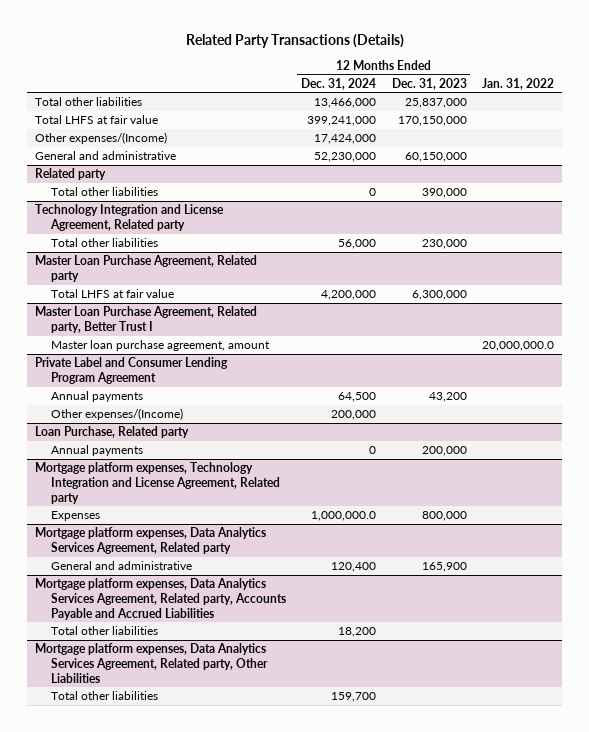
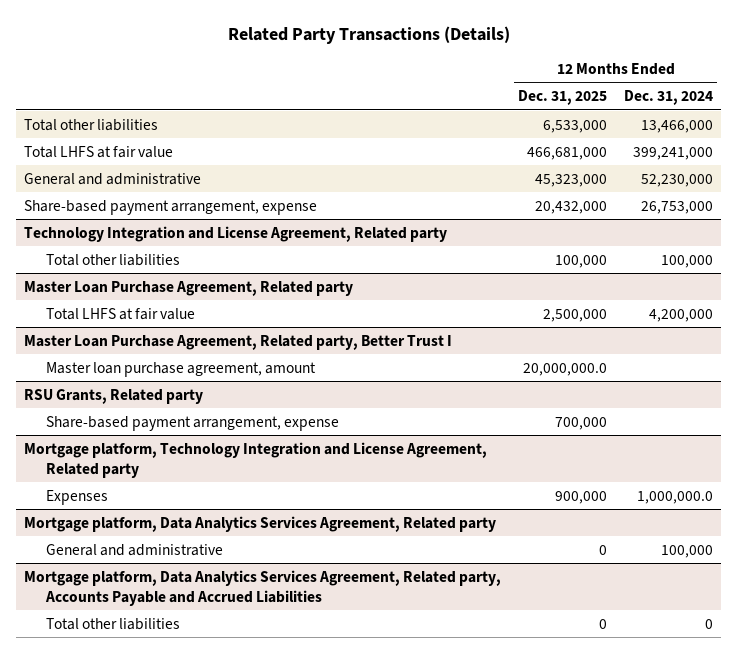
[391,77,467,90] Dec. 31, 2023 -> none
[482,77,555,90] Jan. 31, 2022 -> none
none -> [518,90,608,106] Dec. 31, 2025
[35,132,168,145] Other expenses/(Income) -> none
[35,168,107,181] Related party -> none
[50,187,158,197] Total other liabilities -> none
none -> [24,199,318,215] Share-based payment arrangement, expense
[338,239,377,250] 56,000 -> [660,254,713,268] 100,000
[35,357,229,384] Private Label and Consumer Lending Program Agreement -> none
[50,391,143,403] Annual payments -> none
[50,408,183,421] Other expenses/(Income) -> none
[35,426,190,439] Loan Purchase, Related party -> none
[50,445,143,457] Annual payments -> none
none -> [24,388,204,404] RSU Grants, Related party
none -> [45,415,339,431] Share-based payment arrangement, expense
[35,462,280,504] Mortgage platform expenses, Technology Integration and License Agreement, Related party -> [24,441,488,478] Mortgage platform, Technology Integration and License Agreement, Related party
[35,643,268,683] Mortgage platform expenses, Data Analytics Services Agreement, Related party, Other Liabilities -> none
[50,691,158,701] Total other liabilities -> none
[35,527,267,554] Mortgage platform expenses, Data Analytics Services Agreement, Related party -> [24,515,497,532] Mortgage platform, Data Analytics Services Agreement, Related party
[331,562,377,573] 120,400 -> [660,544,713,558] 100,000
[35,578,286,620] Mortgage platform expenses, Data Analytics Services Agreement, Related party, Accounts Payable and Accrued Liabilities -> [24,569,502,606] Mortgage platform, Data Analytics Services Agreement, Related party, Accounts Payable and Accrued Liabilities
[338,627,377,638] 18,200 -> [704,618,713,629] 0

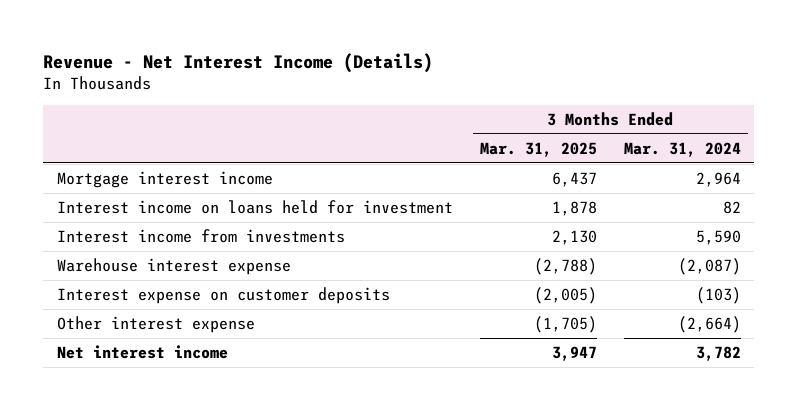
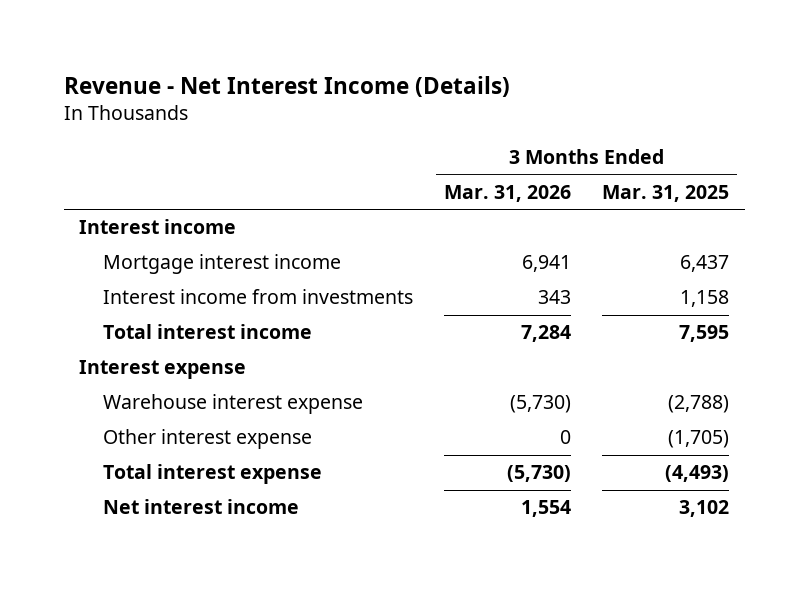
[623,141,741,157] Mar. 31, 2024 -> none
none -> [444,184,572,202] Mar. 31, 2026
none -> [79,219,237,235] Interest income
[56,199,453,214] Interest income on loans held for investment -> none
[551,229,597,245] 2,130 -> [680,290,730,308] 1,158
none -> [102,324,312,340] Total interest income
none -> [79,360,247,380] Interest expense
[56,286,390,304] Interest expense on customer deposits -> none
none -> [102,464,322,485] Total interest expense
[551,345,597,361] 3,947 -> [679,500,730,518] 3,102

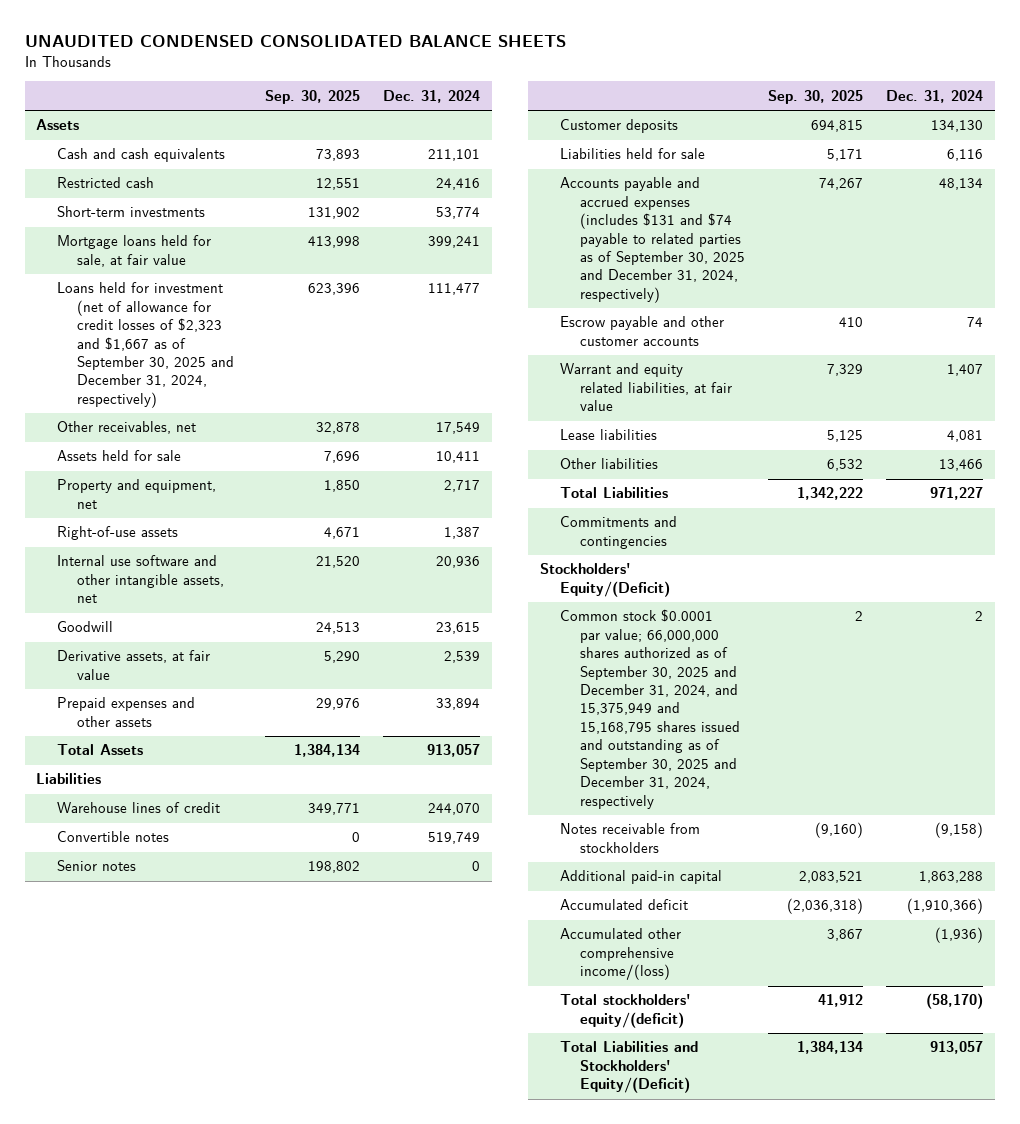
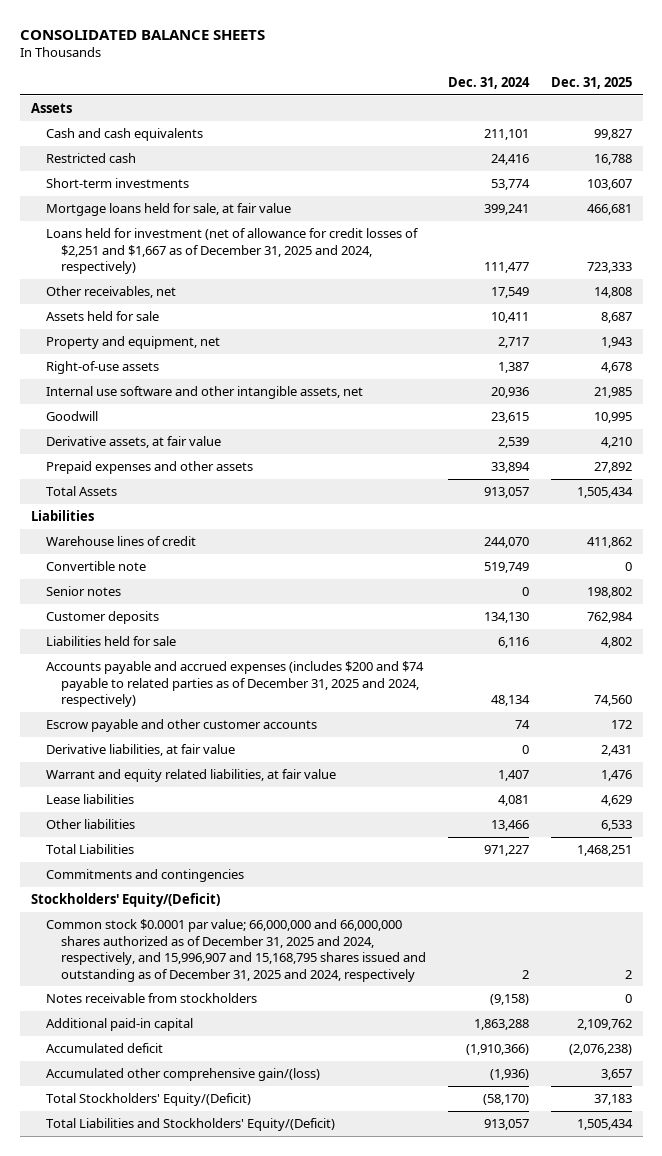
[24,35,566,48] UNAUDITED CONDENSED CONSOLIDATED BALANCE SHEETS -> [19,29,265,40] CONSOLIDATED BALANCE SHEETS
[265,89,361,104] Sep. 30, 2025 -> none
none -> [550,77,632,90] Dec. 31, 2025
[56,282,234,408] Loans held for investment (net of allowance for credit losses of $2,323 and $1,667 as of September 30, 2025 and December 31, 2024, respectively) -> [45,227,419,275] Loans held for investment (net of allowance for credit losses of $2,251 and $1,667 as of December 31, 2025 and 2024, respectively)
[56,831,169,843] Convertible notes -> [45,560,146,571] Convertible note
[559,177,746,303] Accounts payable and accrued expenses (includes $131 and $74 payable to related parties as of September 30, 2025 and December 31, 2024, respectively) -> [45,660,424,708] Accounts payable and accrued expenses (includes $200 and $74 payable to related parties as of December 31, 2025 and 2024, respectively)
none -> [45,743,235,756] Derivative liabilities, at fair value
[559,609,741,809] Common stock $0.0001 par value; 66,000,000 shares authorized as of September 30, 2025 and December 31, 2024, and 15,375,949 and 15,168,795 shares issued and outstanding as of September 30, 2025 and December 31, 2024, respectively -> [45,918,427,982] Common stock $0.0001 par value; 66,000,000 and 66,000,000 shares authorized as of December 31, 2025 and 2024, respectively, and 15,996,907 and 15,168,795 shares issued and outstanding as of December 31, 2025 and 2024, respectively
[559,928,681,981] Accumulated other comprehensive income/(loss) -> [45,1067,320,1081] Accumulated other comprehensive gain/(loss)
[559,994,691,1028] Total stockholders' equity/(deficit) -> [45,1092,251,1106] Total Stockholders' Equity/(Deficit)

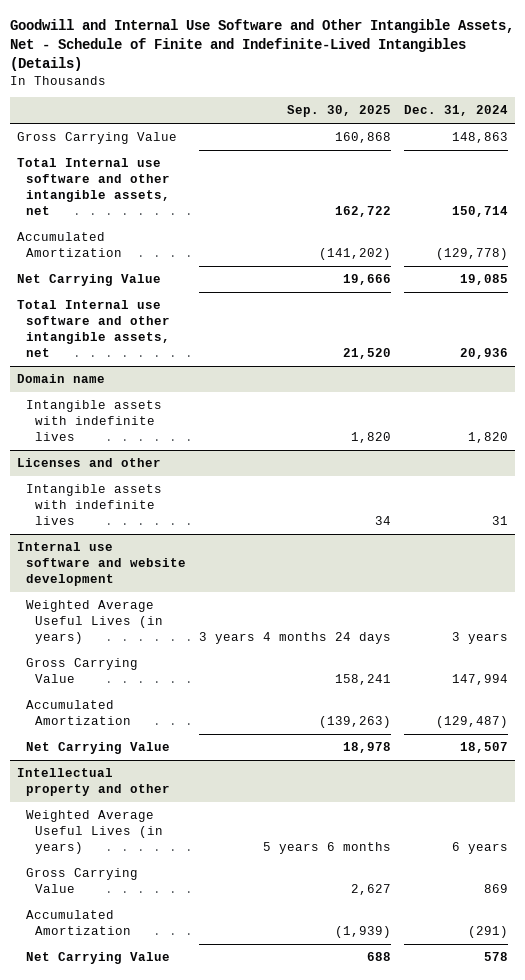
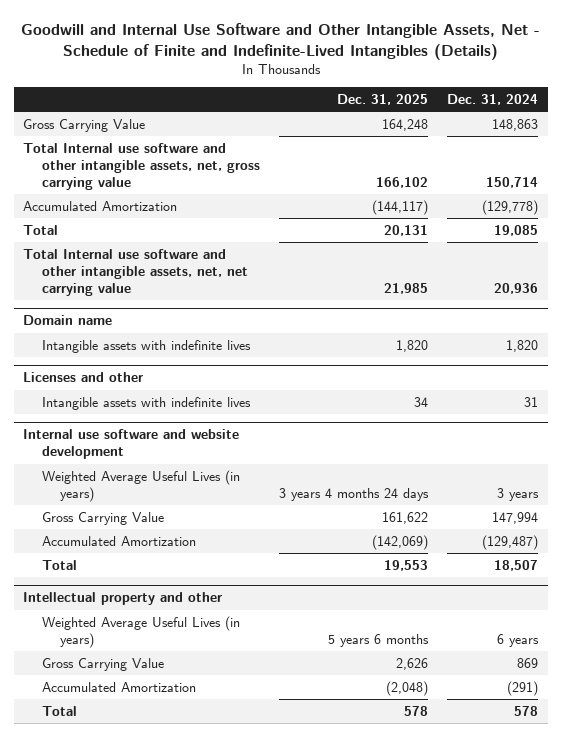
[287,105,392,118] Sep. 30, 2025 -> none
none -> [336,94,428,106] Dec. 31, 2025
[16,158,171,216] Total Internal use software and other intangible assets, net -> [23,142,260,190] Total Internal use software and other intangible assets, net, gross carrying value
[16,274,161,287] Net Carrying Value -> [23,224,59,235] Total
[16,300,171,358] Total Internal use software and other intangible assets, net -> [23,248,248,296] Total Internal use software and other intangible assets, net, net carrying value
[26,742,171,755] Net Carrying Value -> [41,559,77,570] Total
[26,952,171,965] Net Carrying Value -> [41,705,77,716] Total

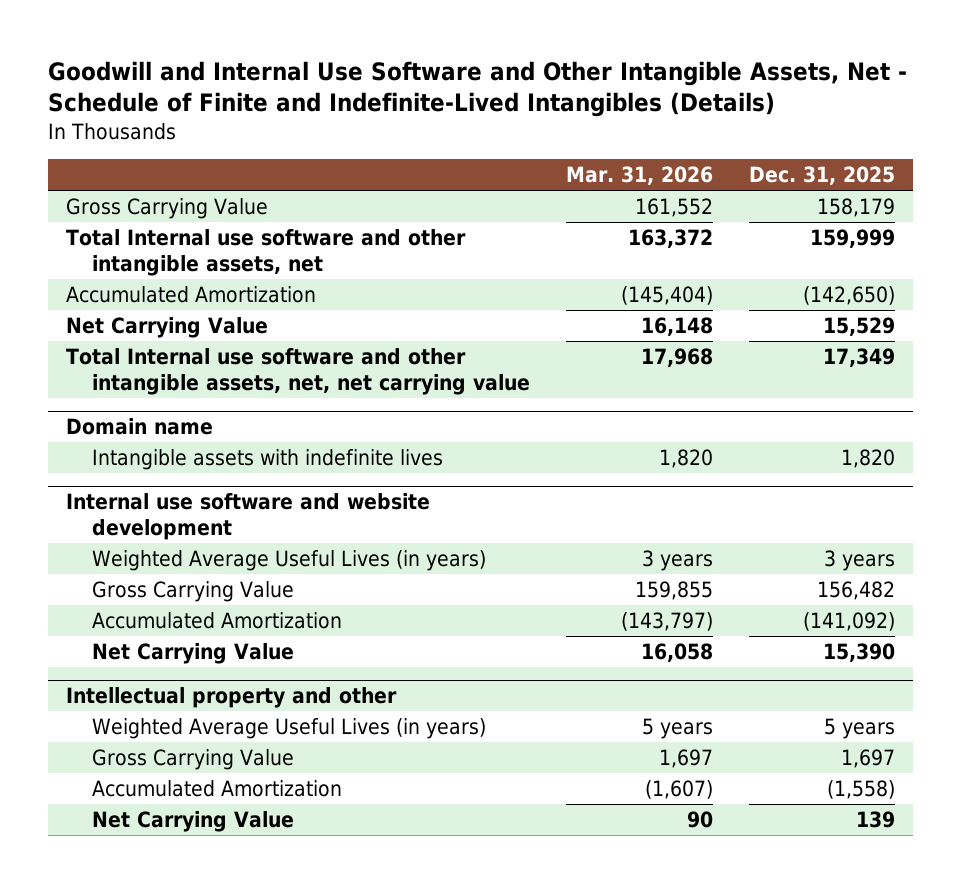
[447,94,539,106] Dec. 31, 2024 -> none
none -> [565,166,713,186] Mar. 31, 2026
[23,224,59,235] Total -> none
[381,118,428,131] 164,248 -> [817,197,896,217] 158,179
[23,142,260,190] Total Internal use software and other intangible assets, net, gross carrying value -> [65,228,466,277] Total Internal use software and other intangible assets, net
[375,176,428,188] 166,102 -> [810,228,896,248] 159,999
[371,199,428,215] (144,117) -> [803,285,896,305] (142,650)
none -> [65,316,268,338] Net Carrying Value
[383,282,428,294] 21,985 -> [823,347,896,367] 17,349
[23,372,144,383] Licenses and other -> none
[41,396,251,410] Intangible assets with indefinite lives -> none
[41,559,77,570] Total -> none
[278,487,429,501] 3 years 4 months 24 days -> [824,549,896,571] 3 years
[381,511,428,524] 161,622 -> [817,580,896,600] 156,482
[371,534,428,550] (142,069) -> [803,611,896,631] (141,092)
none -> [91,642,294,664] Net Carrying Value
[41,705,77,716] Total -> none
[327,633,429,647] 5 years 6 months -> [824,717,896,739] 5 years
[395,657,428,670] 2,626 -> [841,748,896,768] 1,697
[385,680,428,696] (2,048) -> [827,779,896,799] (1,558)
none -> [91,810,294,832] Net Carrying Value

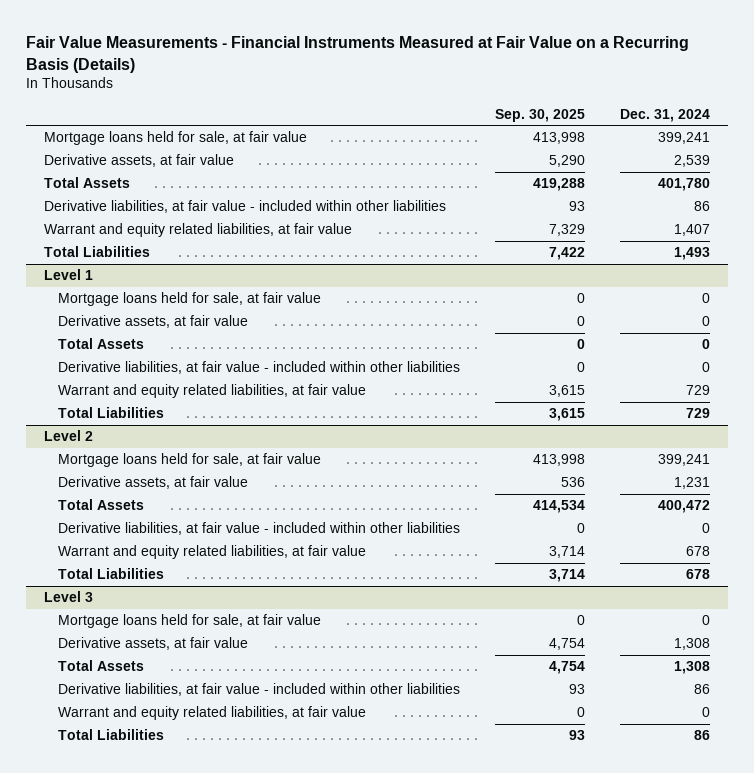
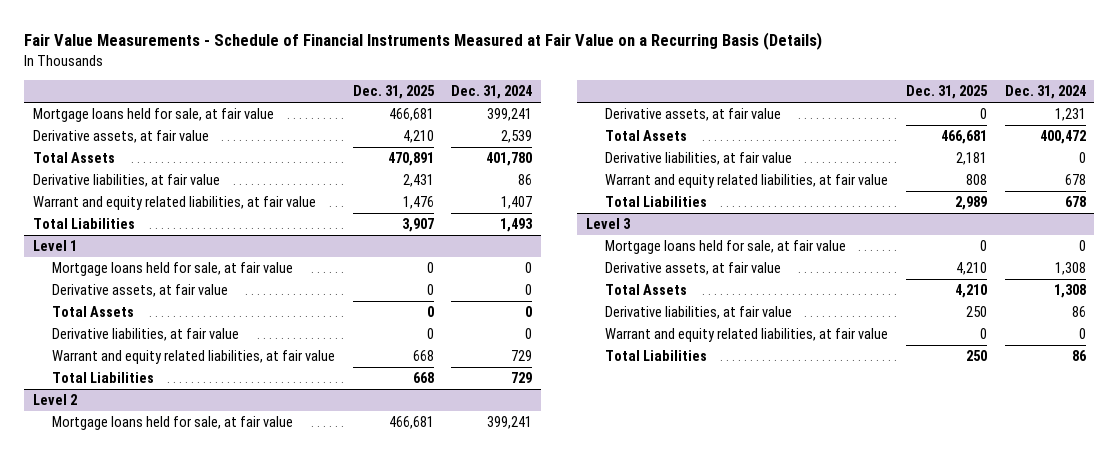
[26,35,690,73] Fair Value Measurements - Financial Instruments Measured at Fair Value on a Recurring Basis (Details) -> [24,32,823,51] Fair Value Measurements - Schedule of Financial Instruments Measured at Fair Value on a Recurring Basis (Details)
[495,108,586,122] Sep. 30, 2025 -> none
none -> [352,85,435,100] Dec. 31, 2025
[43,200,446,214] Derivative liabilities, at fair value - included within other liabilities -> [32,174,220,188] Derivative liabilities, at fair value
[58,361,461,375] Derivative liabilities, at fair value - included within other liabilities -> [52,328,240,342] Derivative liabilities, at fair value
[58,522,461,536] Derivative liabilities, at fair value - included within other liabilities -> [605,152,793,166] Derivative liabilities, at fair value
[58,683,461,697] Derivative liabilities, at fair value - included within other liabilities -> [605,306,793,320] Derivative liabilities, at fair value

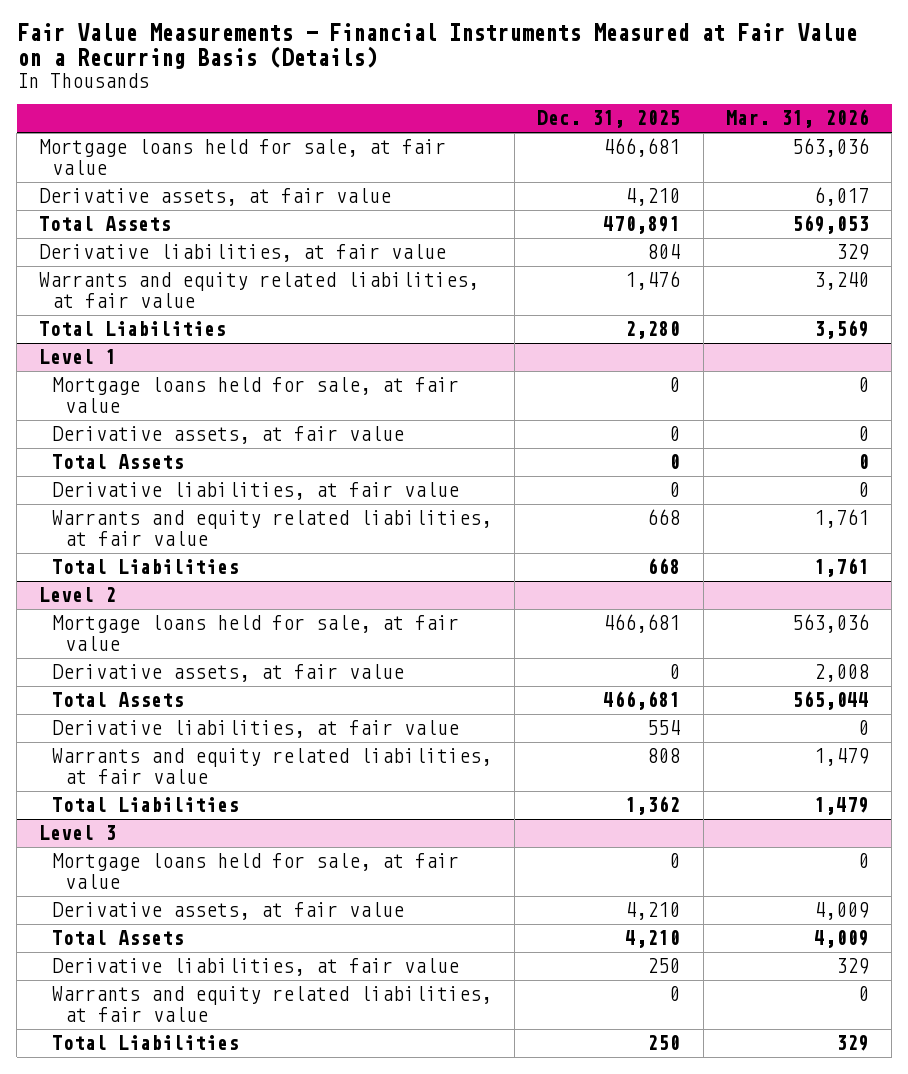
[24,32,823,51] Fair Value Measurements - Schedule of Financial Instruments Measured at Fair Value on a Recurring Basis (Details) -> [16,23,857,70] Fair Value Measurements - Financial Instruments Measured at Fair Value on a Recurring Basis (Details)
[451,85,533,100] Dec. 31, 2024 -> none
none -> [725,109,869,129] Mar. 31, 2026
[402,174,434,188] 2,431 -> [647,244,681,260] 804
[32,196,316,211] Warrant and equity related liabilities, at fair value -> [39,272,480,308] Warrants and equity related liabilities, at fair value
[401,218,434,233] 3,907 -> [625,321,681,340] 2,280
[52,350,336,365] Warrant and equity related liabilities, at fair value -> [52,510,493,546] Warrants and equity related liabilities, at fair value
[956,152,988,166] 2,181 -> [647,720,681,736] 554
[605,174,889,189] Warrant and equity related liabilities, at fair value -> [52,748,493,784] Warrants and equity related liabilities, at fair value
[955,196,988,211] 2,989 -> [625,796,681,816] 1,362
[605,328,889,343] Warrant and equity related liabilities, at fair value -> [52,986,493,1022] Warrants and equity related liabilities, at fair value

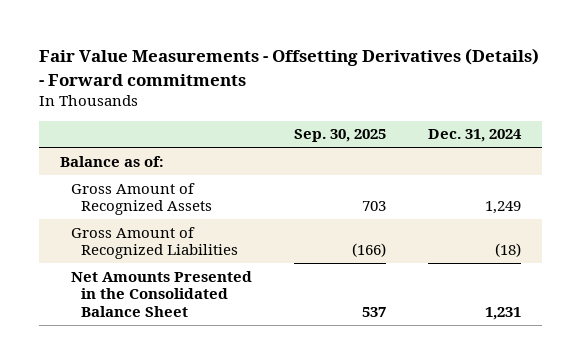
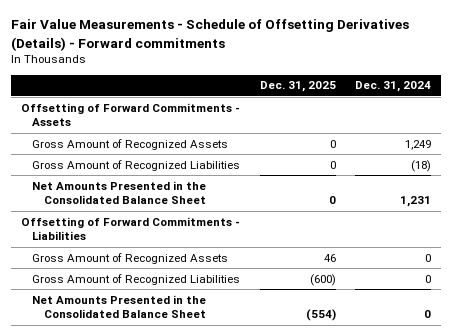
[39,48,540,86] Fair Value Measurements - Offsetting Derivatives (Details) - Forward commitments -> [11,19,410,51] Fair Value Measurements - Schedule of Offsetting Derivatives (Details) - Forward commitments
[293,129,386,143] Sep. 30, 2025 -> none
none -> [259,81,336,93] Dec. 31, 2025
[60,155,165,167] Balance as of: -> [21,102,241,127] Offsetting of Forward Commitments - Assets
none -> [21,216,241,241] Offsetting of Forward Commitments - Liabilities
none -> [32,252,229,264] Gross Amount of Recognized Assets
none -> [32,273,241,285] Gross Amount of Recognized Liabilities
none -> [32,294,207,319] Net Amounts Presented in the Consolidated Balance Sheet

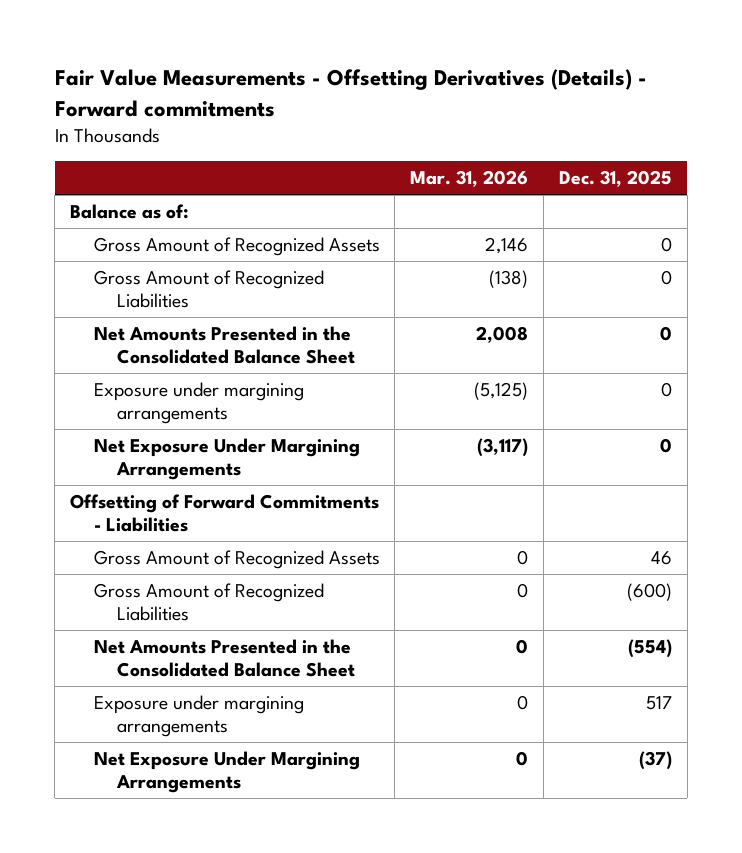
[11,19,410,51] Fair Value Measurements - Schedule of Offsetting Derivatives (Details) - Forward commitments -> [54,69,647,117] Fair Value Measurements - Offsetting Derivatives (Details) - Forward commitments
[355,81,432,93] Dec. 31, 2024 -> none
none -> [410,170,529,188] Mar. 31, 2026
[21,102,241,127] Offsetting of Forward Commitments - Assets -> [70,203,190,219] Balance as of:
none -> [93,381,304,424] Exposure under margining arrangements
none -> [93,437,360,480] Net Exposure Under Margining Arrangements
none -> [93,694,304,737] Exposure under margining arrangements
none -> [93,750,360,793] Net Exposure Under Margining Arrangements

